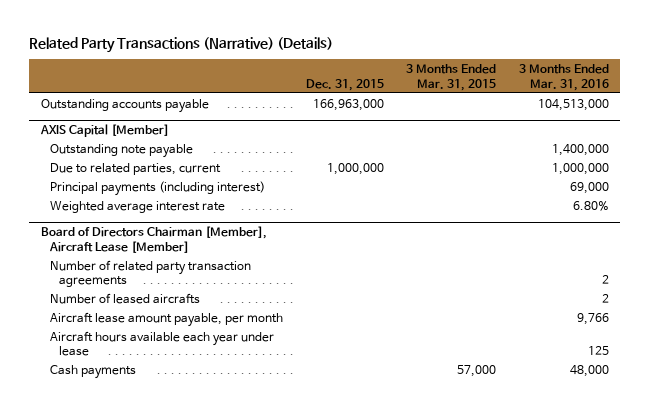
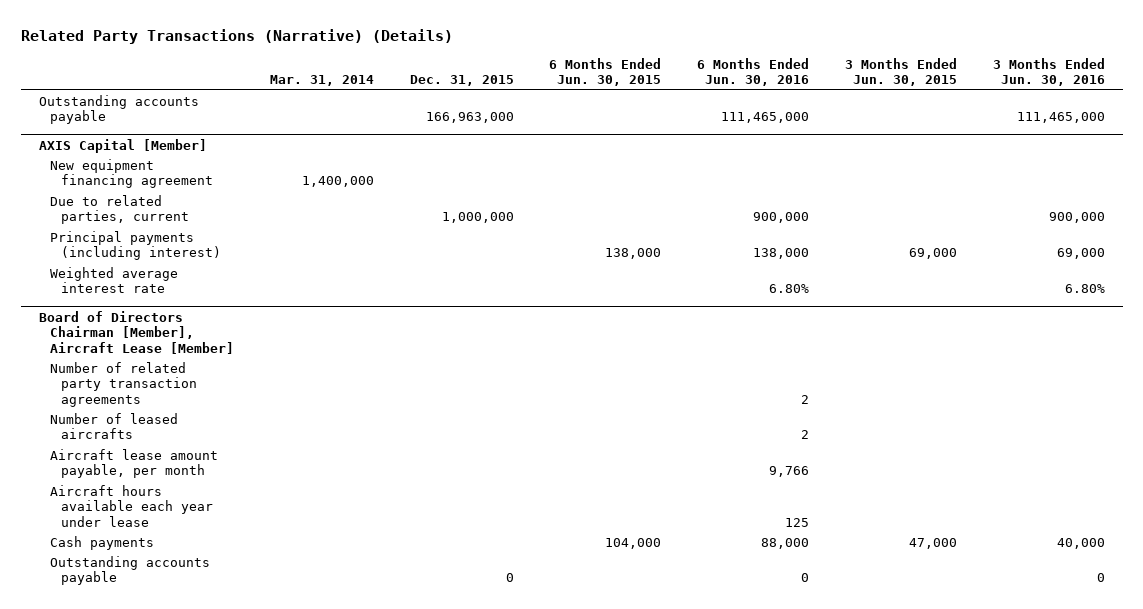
[406,63,497,91] 3 Months Ended Mar. 31, 2015 -> none
[519,63,610,91] 3 Months Ended Mar. 31, 2016 -> none
none -> [269,75,374,87] Mar. 31, 2014
none -> [549,57,662,87] 6 Months Ended Jun. 30, 2015
none -> [697,57,810,87] 6 Months Ended Jun. 30, 2016
none -> [844,57,957,87] 3 Months Ended Jun. 30, 2015
none -> [992,57,1105,87] 3 Months Ended Jun. 30, 2016
[49,143,193,158] Outstanding note payable -> none
none -> [49,158,214,189] New equipment financing agreement
none -> [49,555,210,586] Outstanding accounts payable

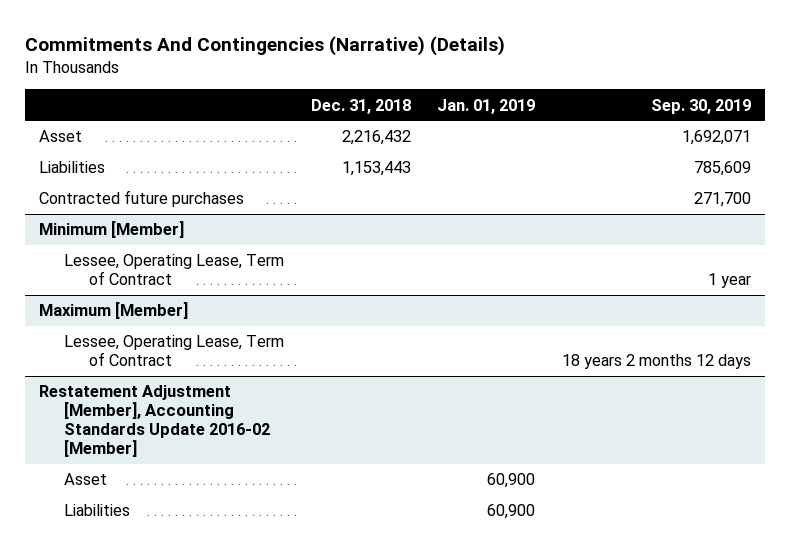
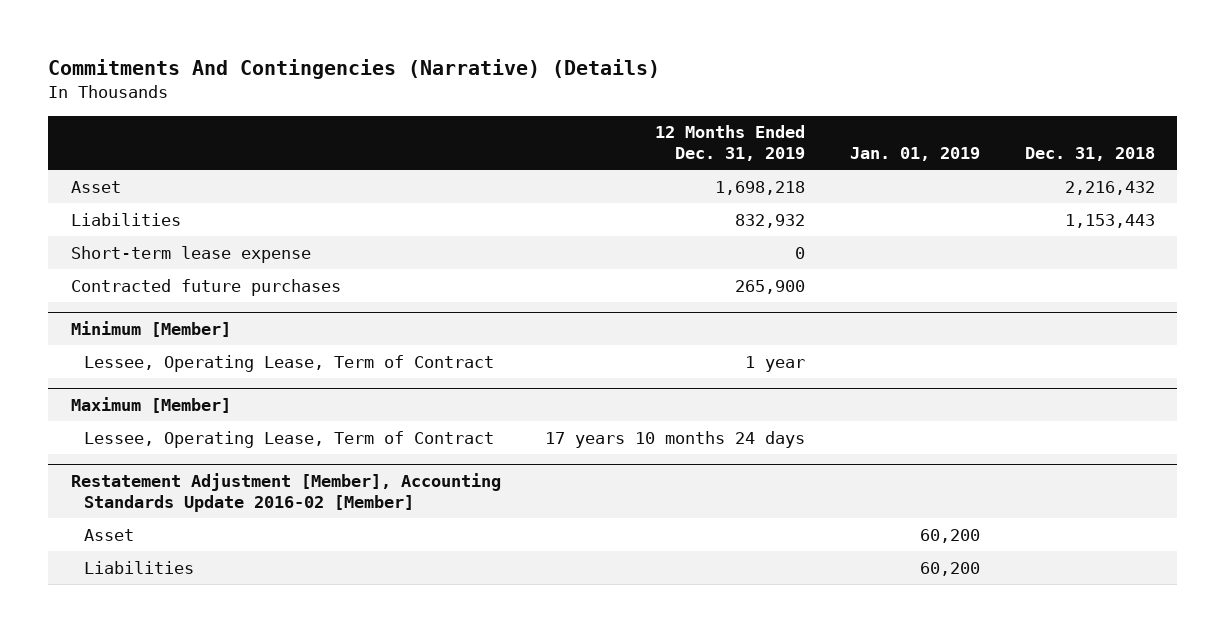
[651,98,752,114] Sep. 30, 2019 -> none
none -> [655,125,806,162] 12 Months Ended Dec. 31, 2019
none -> [70,245,311,263] Short-term lease expense
[487,473,536,489] 60,900 -> [920,528,981,543] 60,200
[487,504,536,520] 60,900 -> [920,561,981,576] 60,200

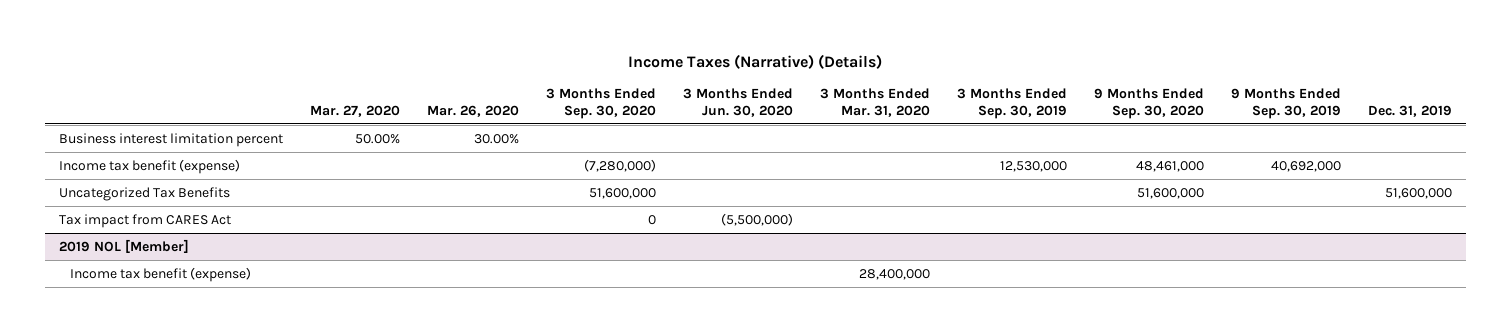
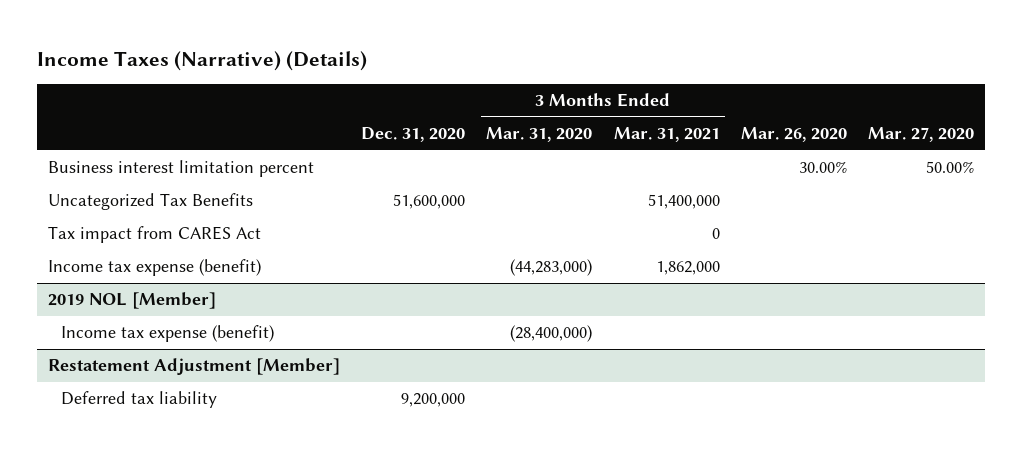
[545,88,656,119] 3 Months Ended Sep. 30, 2020 -> none
[682,88,793,117] 3 Months Ended Jun. 30, 2020 -> none
[956,88,1067,119] 3 Months Ended Sep. 30, 2019 -> none
[1094,88,1205,119] 9 Months Ended Sep. 30, 2020 -> none
[1231,88,1342,119] 9 Months Ended Sep. 30, 2019 -> none
[1368,104,1453,117] Dec. 31, 2019 -> none
none -> [361,127,466,143] Dec. 31, 2020
none -> [613,127,720,143] Mar. 31, 2021
[58,158,240,174] Income tax benefit (expense) -> none
none -> [48,259,262,277] Income tax expense (benefit)
[70,266,252,282] Income tax benefit (expense) -> [61,325,275,343] Income tax expense (benefit)
[858,268,930,280] 28,400,000 -> [510,325,593,343] (28,400,000)
none -> [48,358,341,376] Restatement Adjustment [Member]
none -> [61,391,218,409] Deferred tax liability

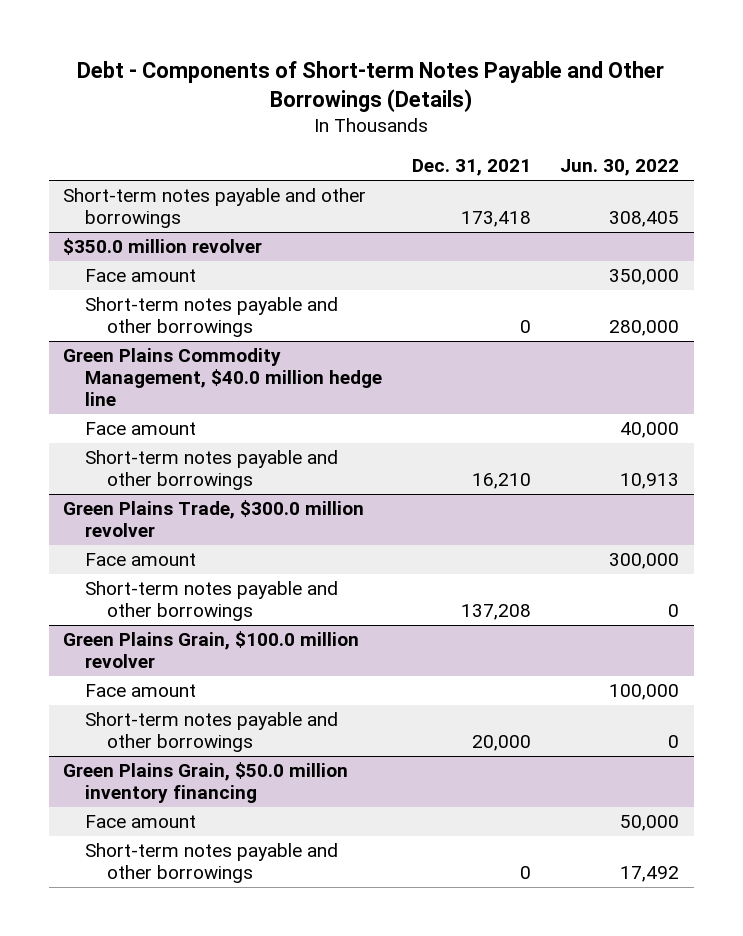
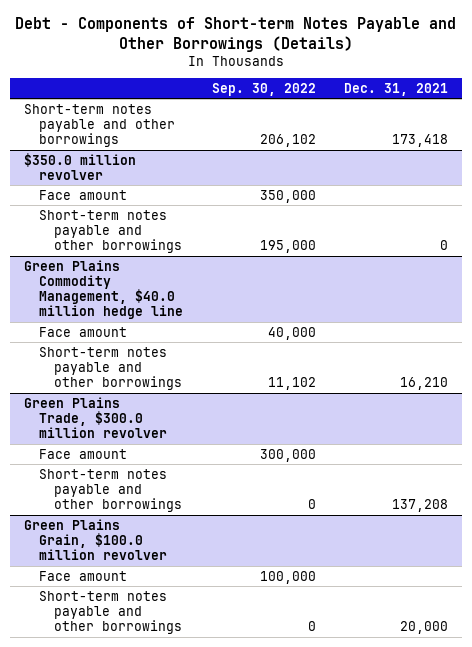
[560,159,680,177] Jun. 30, 2022 -> none
none -> [211,82,316,96] Sep. 30, 2022
[63,762,349,804] Green Plains Grain, $50.0 million inventory financing -> none
[84,815,196,829] Face amount -> none
[84,843,338,884] Short-term notes payable and other borrowings -> none

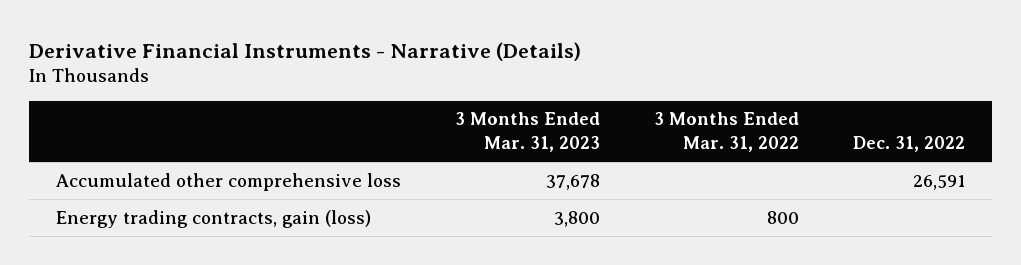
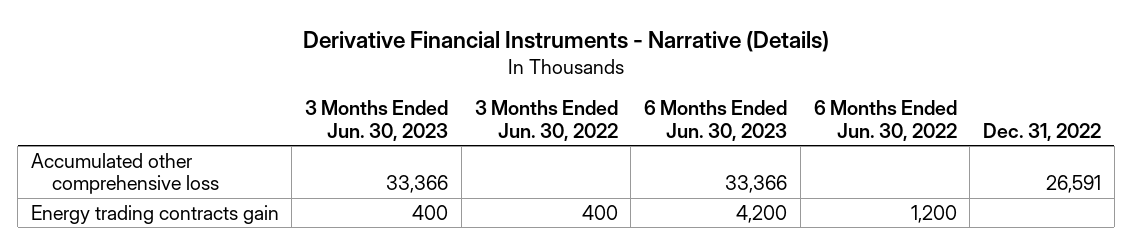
[455,112,601,153] 3 Months Ended Mar. 31, 2023 -> none
[654,112,800,153] 3 Months Ended Mar. 31, 2022 -> none
none -> [305,100,449,142] 3 Months Ended Jun. 30, 2023
none -> [474,100,618,142] 3 Months Ended Jun. 30, 2022
none -> [644,100,788,142] 6 Months Ended Jun. 30, 2023
none -> [813,100,957,142] 6 Months Ended Jun. 30, 2022
[56,209,372,228] Energy trading contracts, gain (loss) -> [30,204,279,224] Energy trading contracts gain

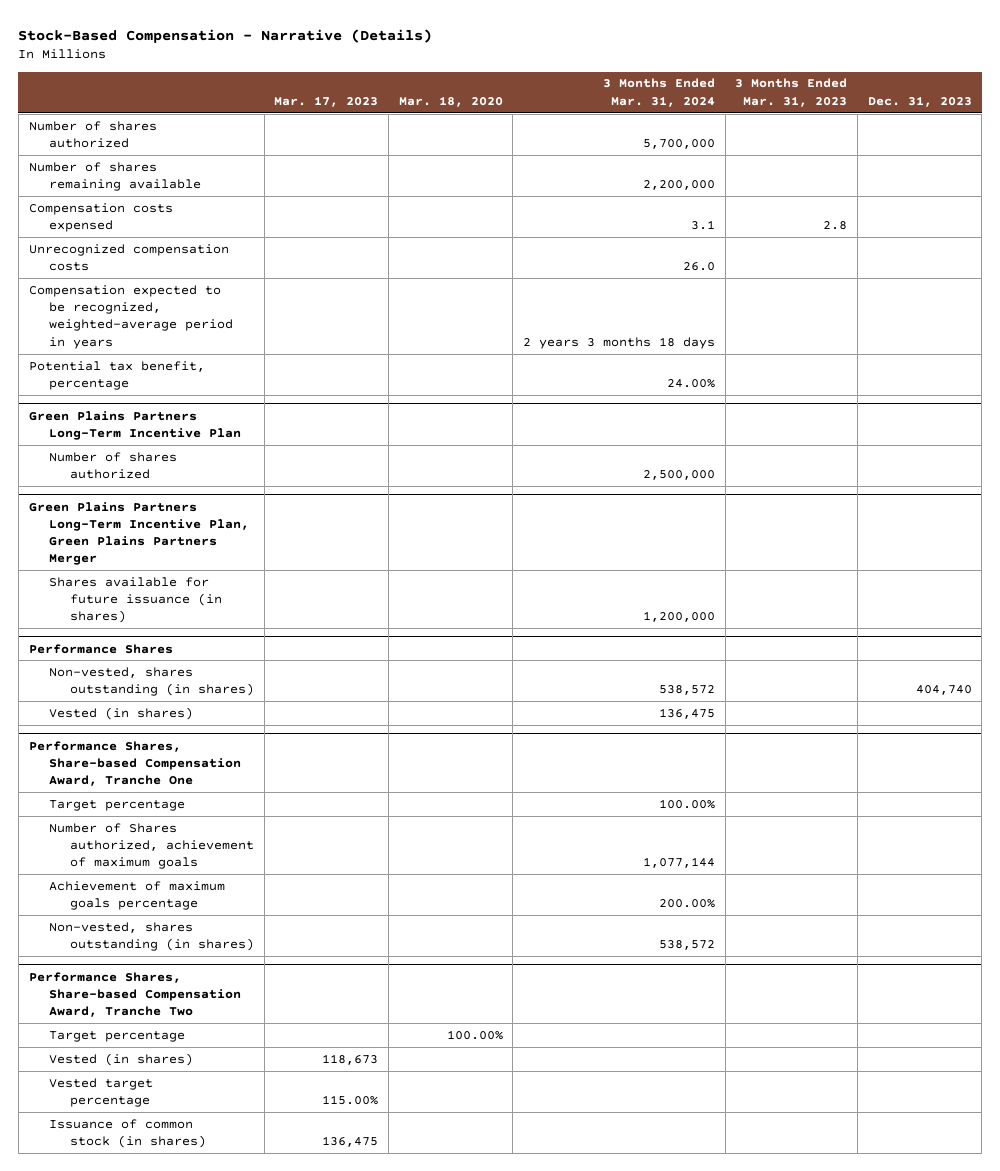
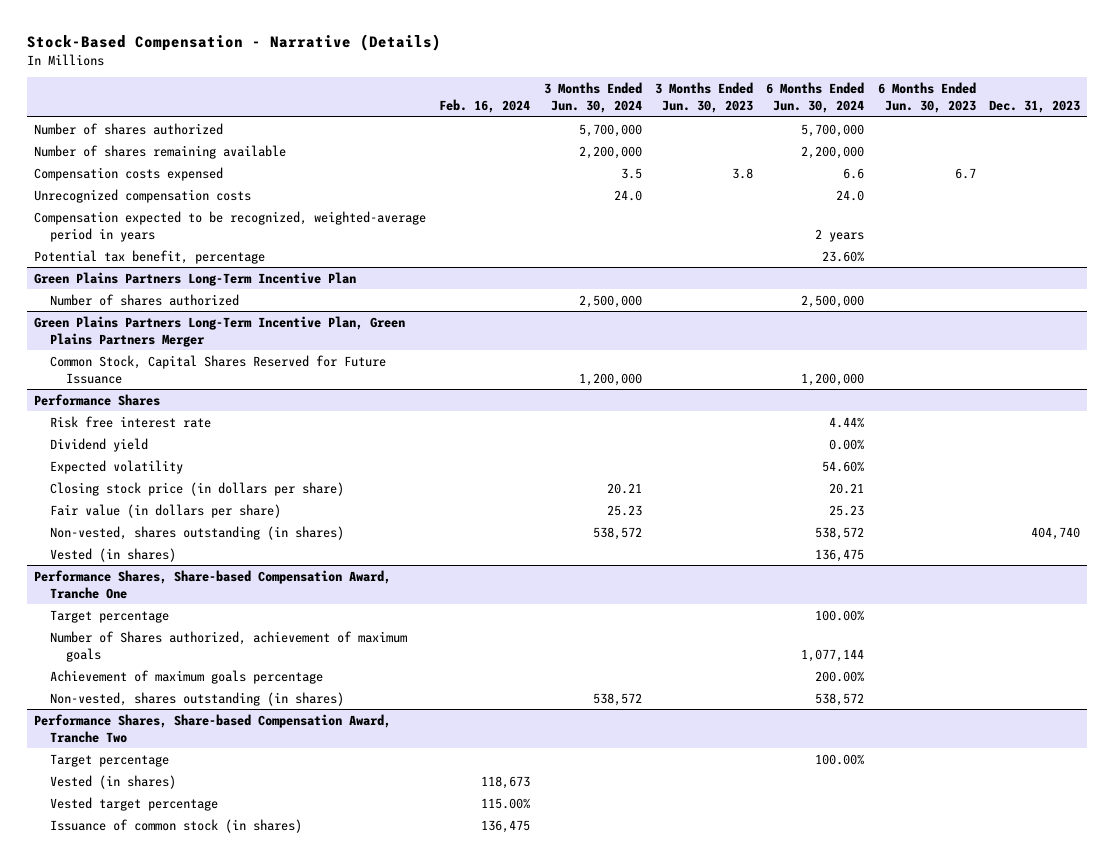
[274,95,379,107] Mar. 17, 2023 -> none
[398,95,503,107] Mar. 18, 2020 -> none
[602,78,715,107] 3 Months Ended Mar. 31, 2024 -> none
[735,78,848,107] 3 Months Ended Mar. 31, 2023 -> none
none -> [439,99,531,114] Feb. 16, 2024
none -> [543,82,642,114] 3 Months Ended Jun. 30, 2024
none -> [654,82,753,114] 3 Months Ended Jun. 30, 2023
none -> [766,82,865,114] 6 Months Ended Jun. 30, 2024
none -> [877,82,976,114] 6 Months Ended Jun. 30, 2023
[49,576,222,624] Shares available for future issuance (in shares) -> [49,354,386,384] Common Stock, Capital Shares Reserved for Future Issuance
none -> [49,415,211,428] Risk free interest rate
none -> [49,437,148,452] Dividend yield
none -> [49,459,183,474] Expected volatility
none -> [49,481,344,496] Closing stock price (in dollars per share)
none -> [49,503,281,518] Fair value (in dollars per share)

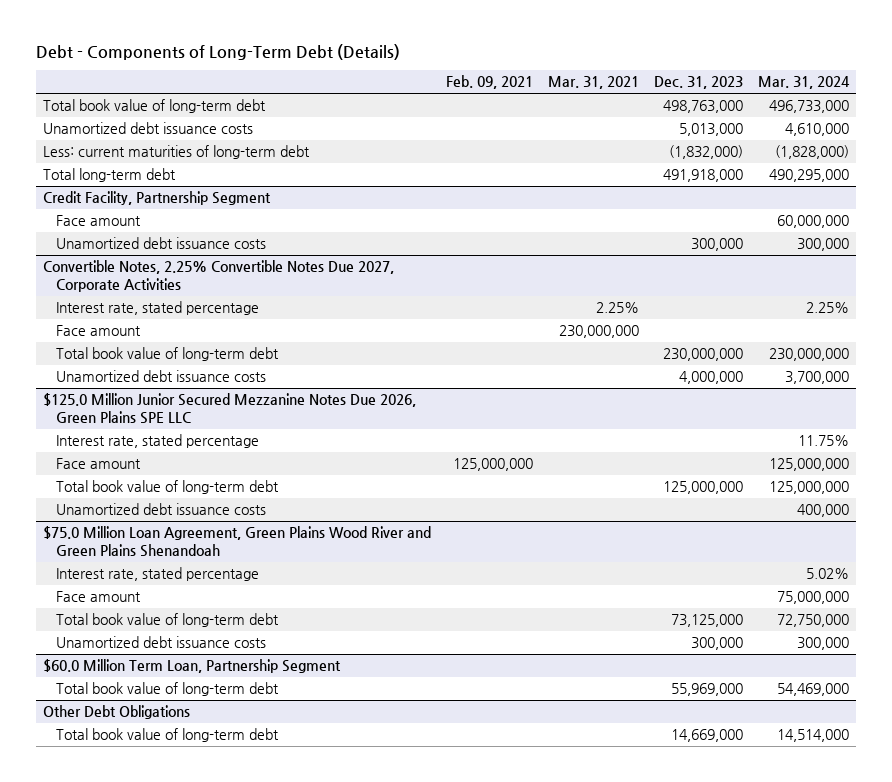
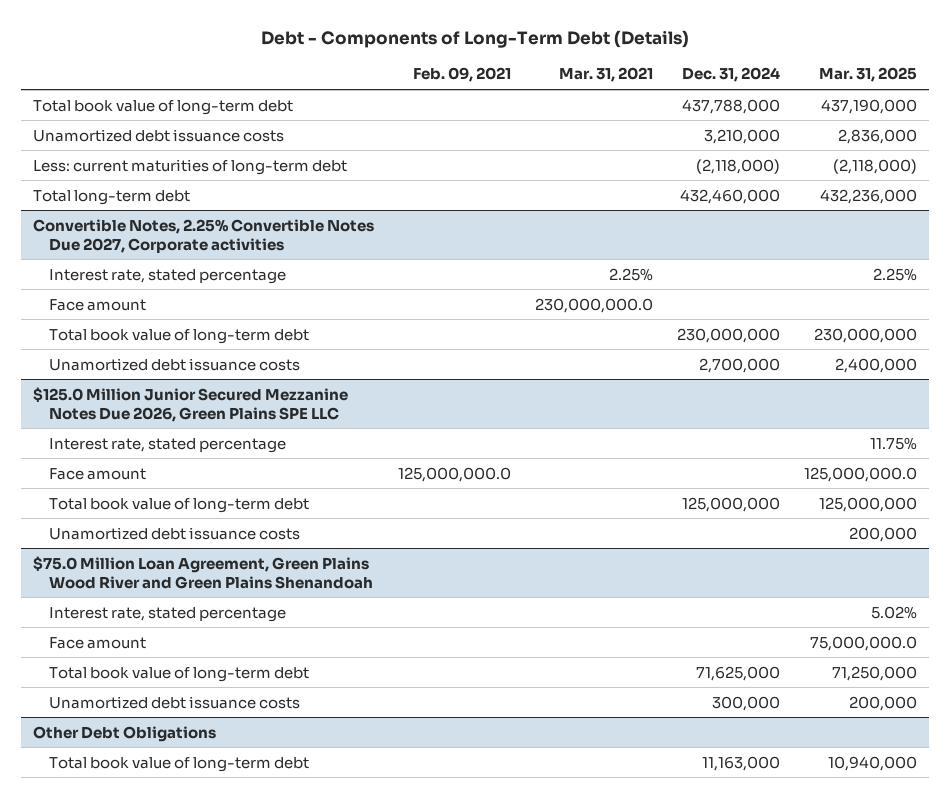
[653,76,743,90] Dec. 31, 2023 -> none
[757,76,850,90] Mar. 31, 2024 -> none
none -> [682,67,781,83] Dec. 31, 2024
none -> [819,67,918,83] Mar. 31, 2025
[43,191,272,206] Credit Facility, Partnership Segment -> none
[56,215,142,227] Face amount -> none
[56,237,267,250] Unamortized debt issuance costs -> none
[43,260,395,292] Convertible Notes, 2.25% Convertible Notes Due 2027, Corporate Activities -> [32,218,374,253] Convertible Notes, 2.25% Convertible Notes Due 2027, Corporate activities
[559,325,640,339] 230,000,000 -> [534,297,653,313] 230,000,000.0
[453,458,534,472] 125,000,000 -> [397,466,511,482] 125,000,000.0
[43,659,342,674] $60.0 Million Term Loan, Partnership Segment -> none
[56,682,280,697] Total book value of long-term debt -> none

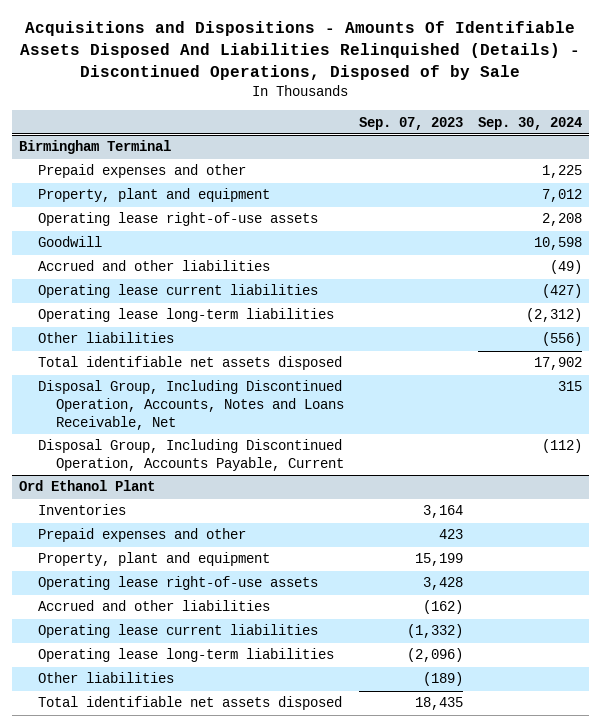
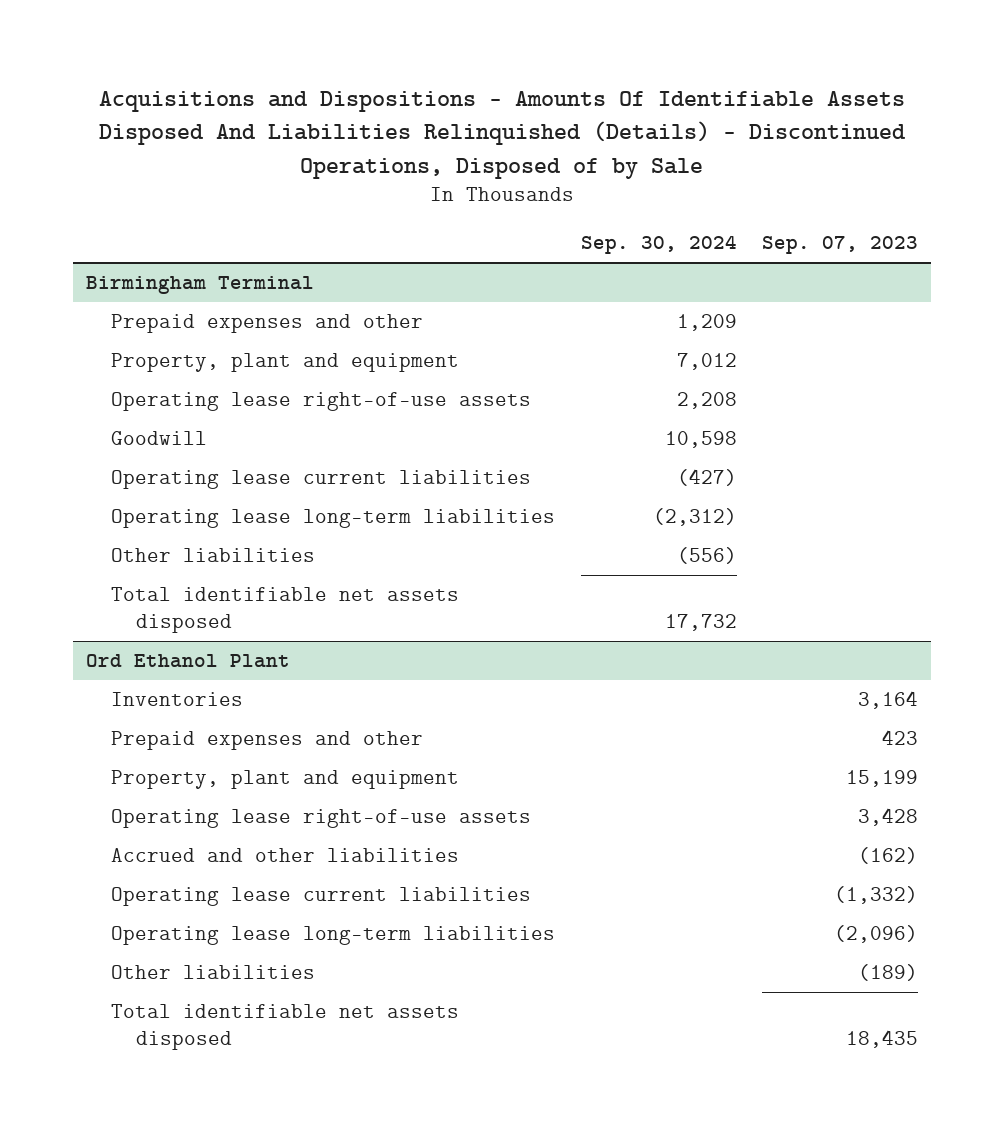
[541,165,582,179] 1,225 -> [676,314,737,332] 1,209
[37,260,270,272] Accrued and other liabilities -> none
[37,380,345,430] Disposal Group, Including Discontinued Operation, Accounts, Notes and Loans Receivable, Net -> none
[37,439,345,472] Disposal Group, Including Discontinued Operation, Accounts Payable, Current -> none
[533,357,582,371] 17,902 -> [664,613,737,631] 17,732

